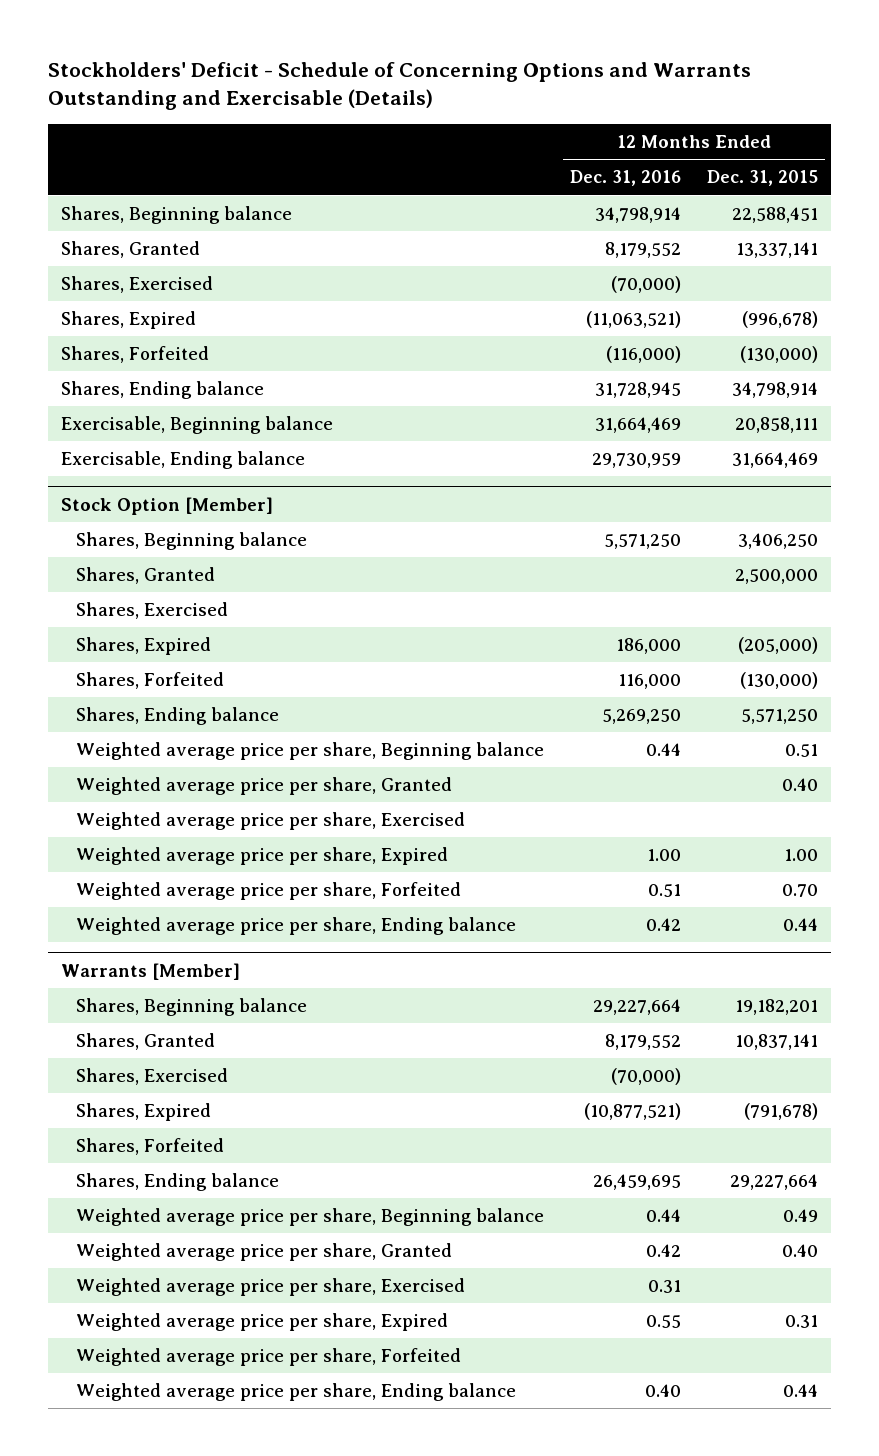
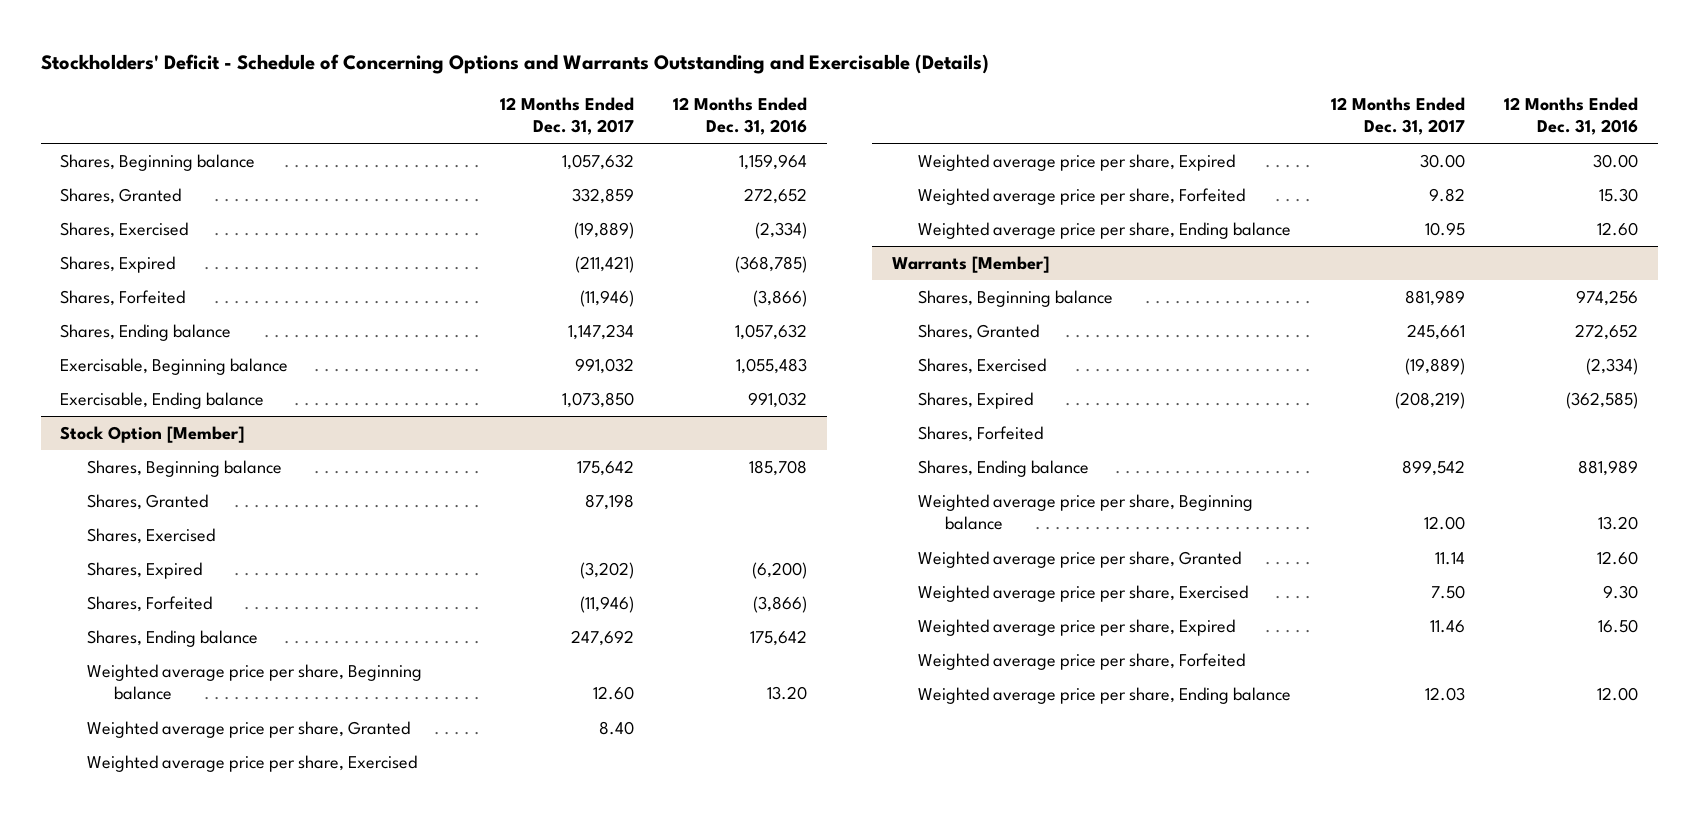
[707,170,819,187] Dec. 31, 2015 -> none
none -> [499,96,634,135] 12 Months Ended Dec. 31, 2017
[594,207,681,224] 34,798,914 -> [739,154,808,171] 1,159,964
[604,242,681,259] 8,179,552 -> [744,188,808,205] 272,652
[610,276,681,294] (70,000) -> [755,222,808,240] (2,334)
[585,311,681,329] (11,063,521) -> [735,256,808,274] (368,785)
[605,346,681,364] (116,000) -> [753,290,808,308] (3,866)
[594,382,681,399] 31,728,945 -> [735,324,808,341] 1,057,632
[594,417,681,434] 31,664,469 -> [736,358,808,375] 1,055,483
[591,453,681,469] 29,730,959 -> [748,392,808,409] 991,032
[603,534,681,550] 5,571,250 -> [749,460,808,477] 185,708
[615,638,681,655] 186,000 -> [752,562,808,580] (6,200)
[617,674,681,690] 116,000 -> [753,596,808,614] (3,866)
[601,709,681,725] 5,269,250 -> [750,630,808,647] 175,642
[645,743,681,757] 0.44 -> [767,686,808,701] 13.20
[646,849,681,862] 1.00 -> [1593,154,1639,169] 30.00
[647,884,681,898] 0.51 -> [1599,188,1639,203] 15.30
[645,918,681,932] 0.42 -> [1597,222,1639,237] 12.60
[592,999,681,1016] 29,227,664 -> [1576,290,1639,307] 974,256
[604,1034,681,1051] 8,179,552 -> [1575,324,1639,341] 272,652
[610,1068,681,1086] (70,000) -> [1586,358,1639,376] (2,334)
[583,1103,681,1121] (10,877,521) -> [1566,392,1639,410] (362,585)
[592,1174,681,1191] 26,459,695 -> [1578,460,1639,477] 881,989
[645,1209,681,1223] 0.44 -> [1598,516,1639,531] 13.20
[645,1244,681,1258] 0.42 -> [1597,551,1639,566] 12.60
[647,1280,681,1294] 0.31 -> [1603,585,1639,600] 9.30
[645,1315,681,1329] 0.55 -> [1598,619,1639,634] 16.50
[644,1384,681,1398] 0.40 -> [1597,687,1639,702] 12.00

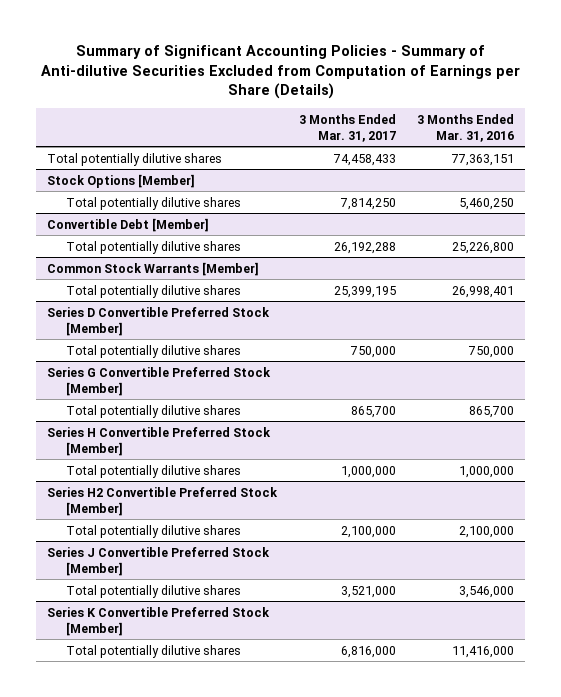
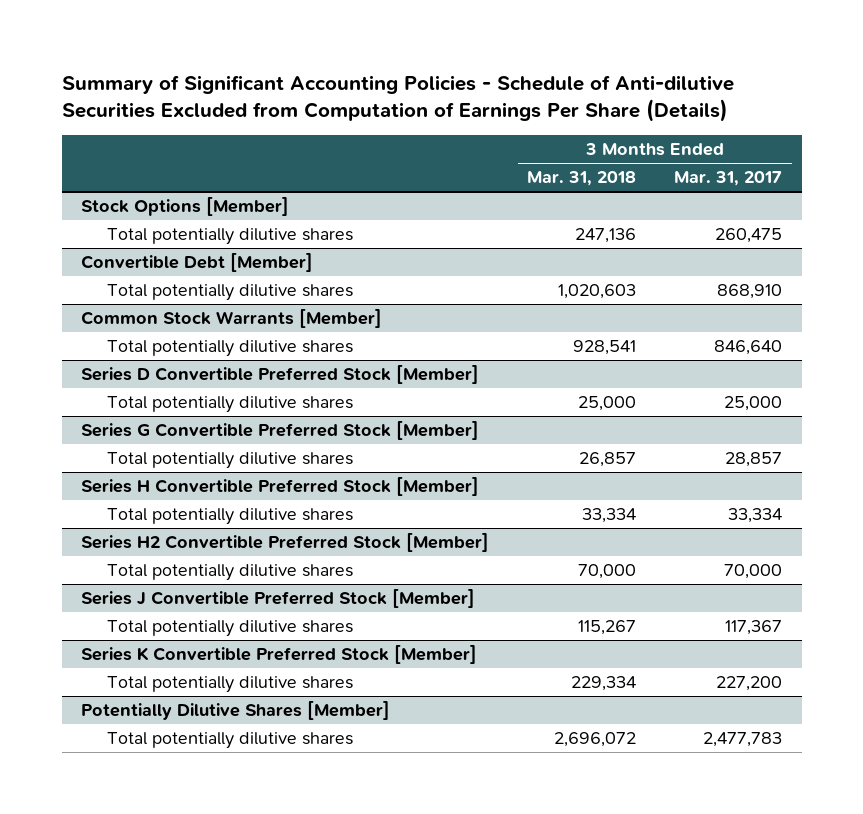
[40,44,520,100] Summary of Significant Accounting Policies - Summary of Anti-dilutive Securities Excluded from Computation of Earnings per Share (Details) -> [61,74,734,123] Summary of Significant Accounting Policies - Schedule of Anti-dilutive Securities Excluded from Computation of Earnings Per Share (Details)
[417,113,515,142] 3 Months Ended Mar. 31, 2016 -> none
none -> [527,171,637,187] Mar. 31, 2018
[47,152,223,166] Total potentially dilutive shares -> none
[339,197,396,210] 7,814,250 -> [715,228,783,244] 260,475
[333,241,396,254] 26,192,288 -> [717,284,783,300] 868,910
[333,285,396,298] 25,399,195 -> [714,340,783,356] 846,640
[349,345,396,358] 750,000 -> [724,396,783,412] 25,000
[350,405,396,418] 865,700 -> [725,452,783,468] 28,857
[340,465,396,478] 1,000,000 -> [728,508,783,524] 33,334
[340,525,396,538] 2,100,000 -> [724,564,783,580] 70,000
[340,585,396,598] 3,521,000 -> [725,620,783,636] 117,367
[340,645,396,658] 6,816,000 -> [716,676,783,692] 227,200
none -> [81,701,391,721] Potentially Dilutive Shares [Member]
none -> [106,732,353,750] Total potentially dilutive shares

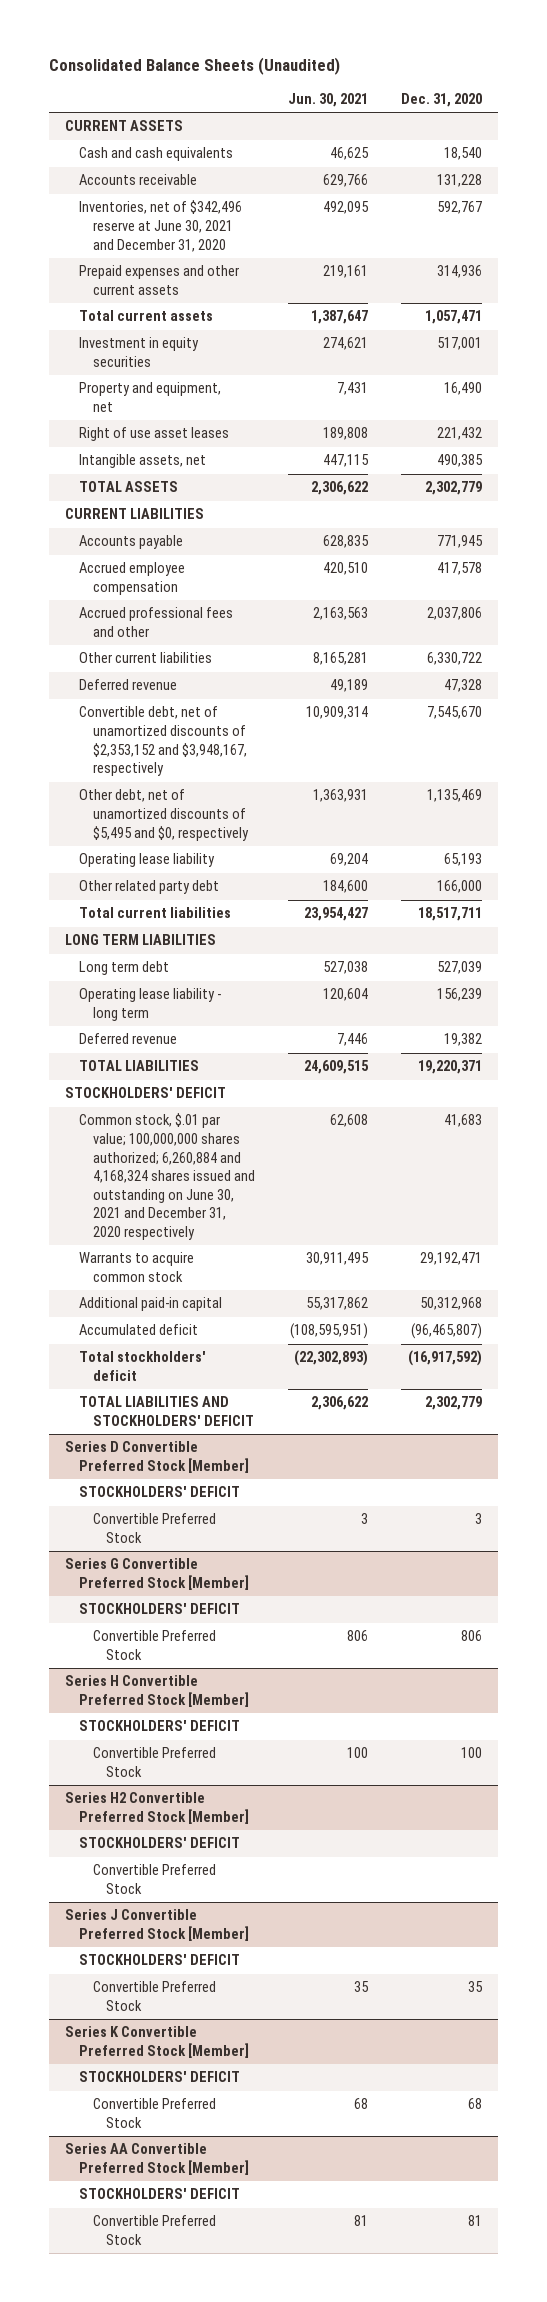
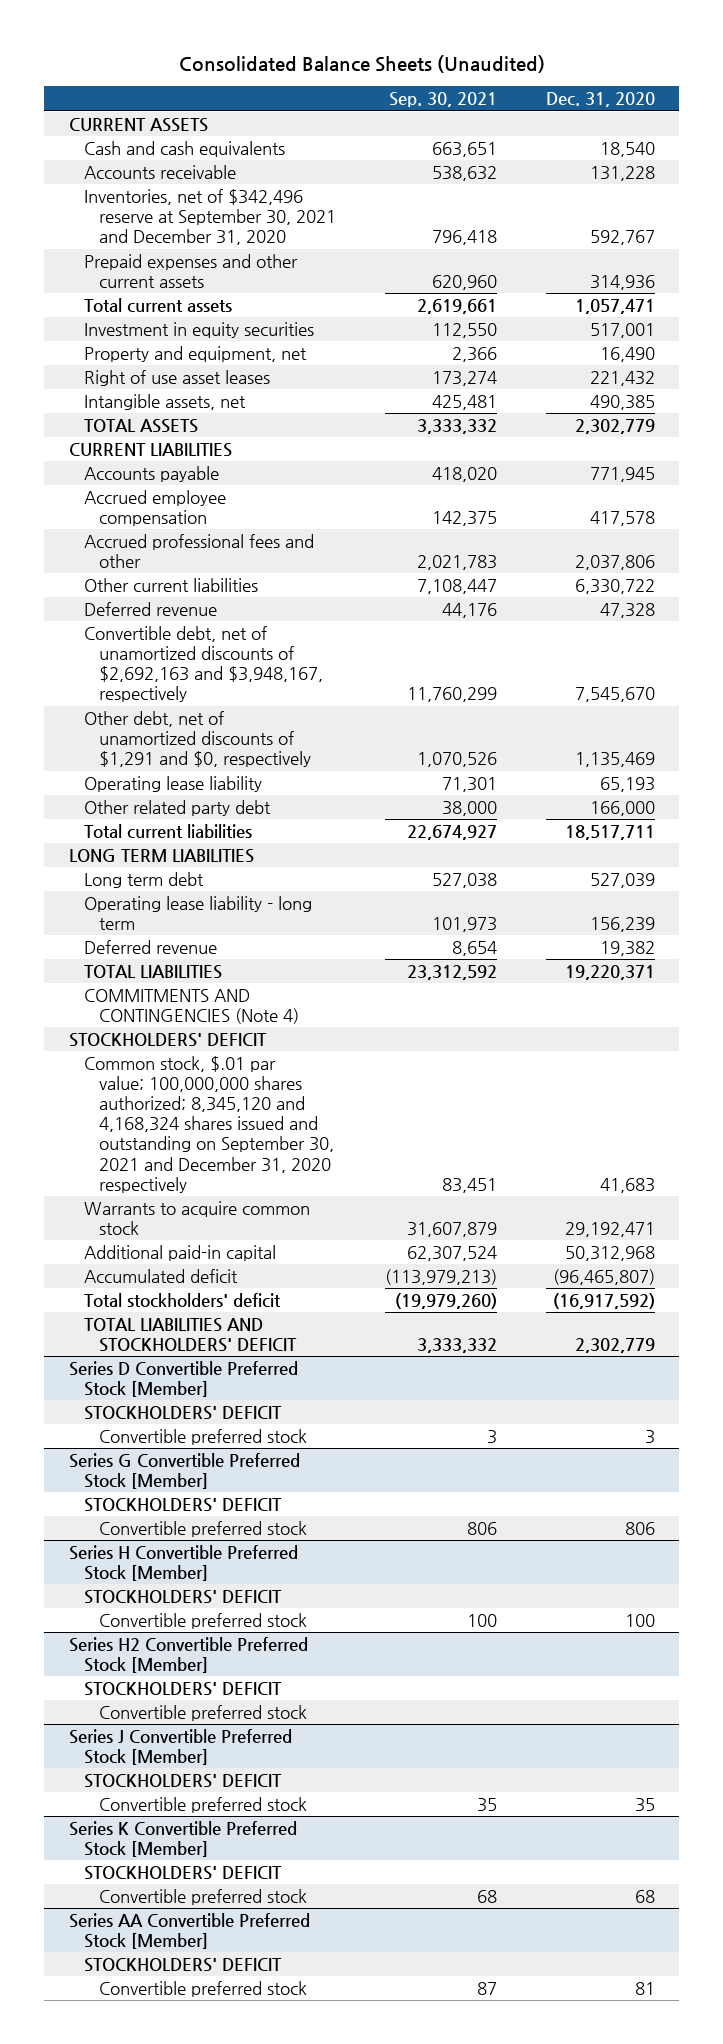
[287,92,368,107] Jun. 30, 2021 -> none
none -> [388,92,497,108] Sep. 30, 2021
[79,200,243,252] Inventories, net of $342,496 reserve at June 30, 2021 and December 31, 2020 -> [83,188,337,246] Inventories, net of $342,496 reserve at September 30, 2021 and December 31, 2020
[79,706,247,777] Convertible debt, net of unamortized discounts of $2,353,152 and $3,948,167, respectively -> [83,625,324,703] Convertible debt, net of unamortized discounts of $2,692,163 and $3,948,167, respectively
[79,789,249,841] Other debt, net of unamortized discounts of $5,495 and $0, respectively -> [83,710,312,768] Other debt, net of unamortized discounts of $1,291 and $0, respectively
none -> [83,988,300,1025] COMMITMENTS AND CONTINGENCIES (Note 4)
[79,1113,255,1241] Common stock, $.01 par value; 100,000,000 shares authorized; 6,260,884 and 4,168,324 shares issued and outstanding on June 30, 2021 and December 31, 2020 respectively -> [83,1055,335,1193] Common stock, $.01 par value; 100,000,000 shares authorized; 8,345,120 and 4,168,324 shares issued and outstanding on September 30, 2021 and December 31, 2020 respectively
[92,1513,216,1544] Convertible Preferred Stock -> [99,1428,308,1445] Convertible preferred stock
[92,1630,216,1661] Convertible Preferred Stock -> [99,1520,308,1537] Convertible preferred stock
[92,1747,216,1778] Convertible Preferred Stock -> [99,1612,308,1629] Convertible preferred stock
[92,1864,216,1895] Convertible Preferred Stock -> [99,1704,308,1721] Convertible preferred stock
[92,1981,216,2012] Convertible Preferred Stock -> [99,1796,308,1813] Convertible preferred stock
[92,2098,216,2129] Convertible Preferred Stock -> [99,1888,308,1905] Convertible preferred stock
[92,2215,216,2246] Convertible Preferred Stock -> [99,1980,308,1997] Convertible preferred stock

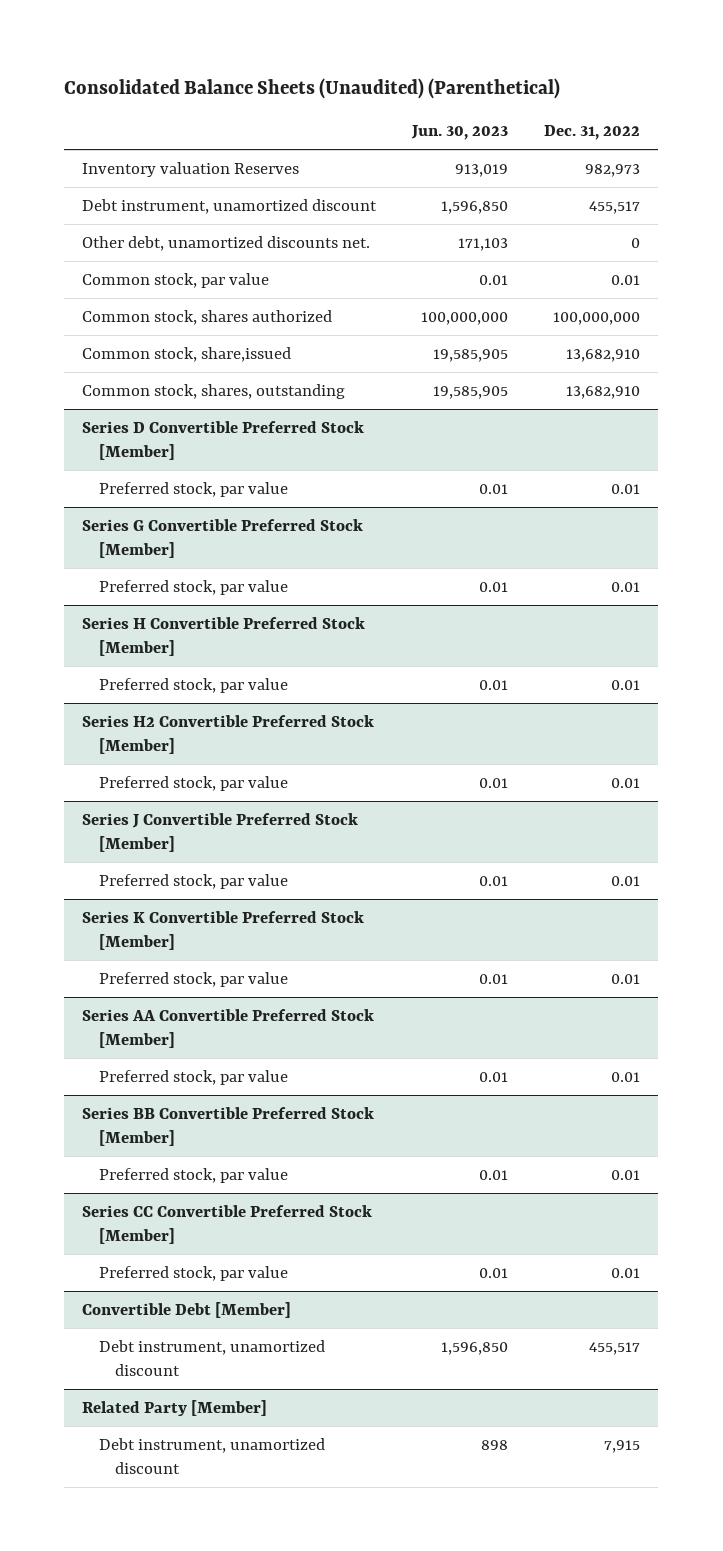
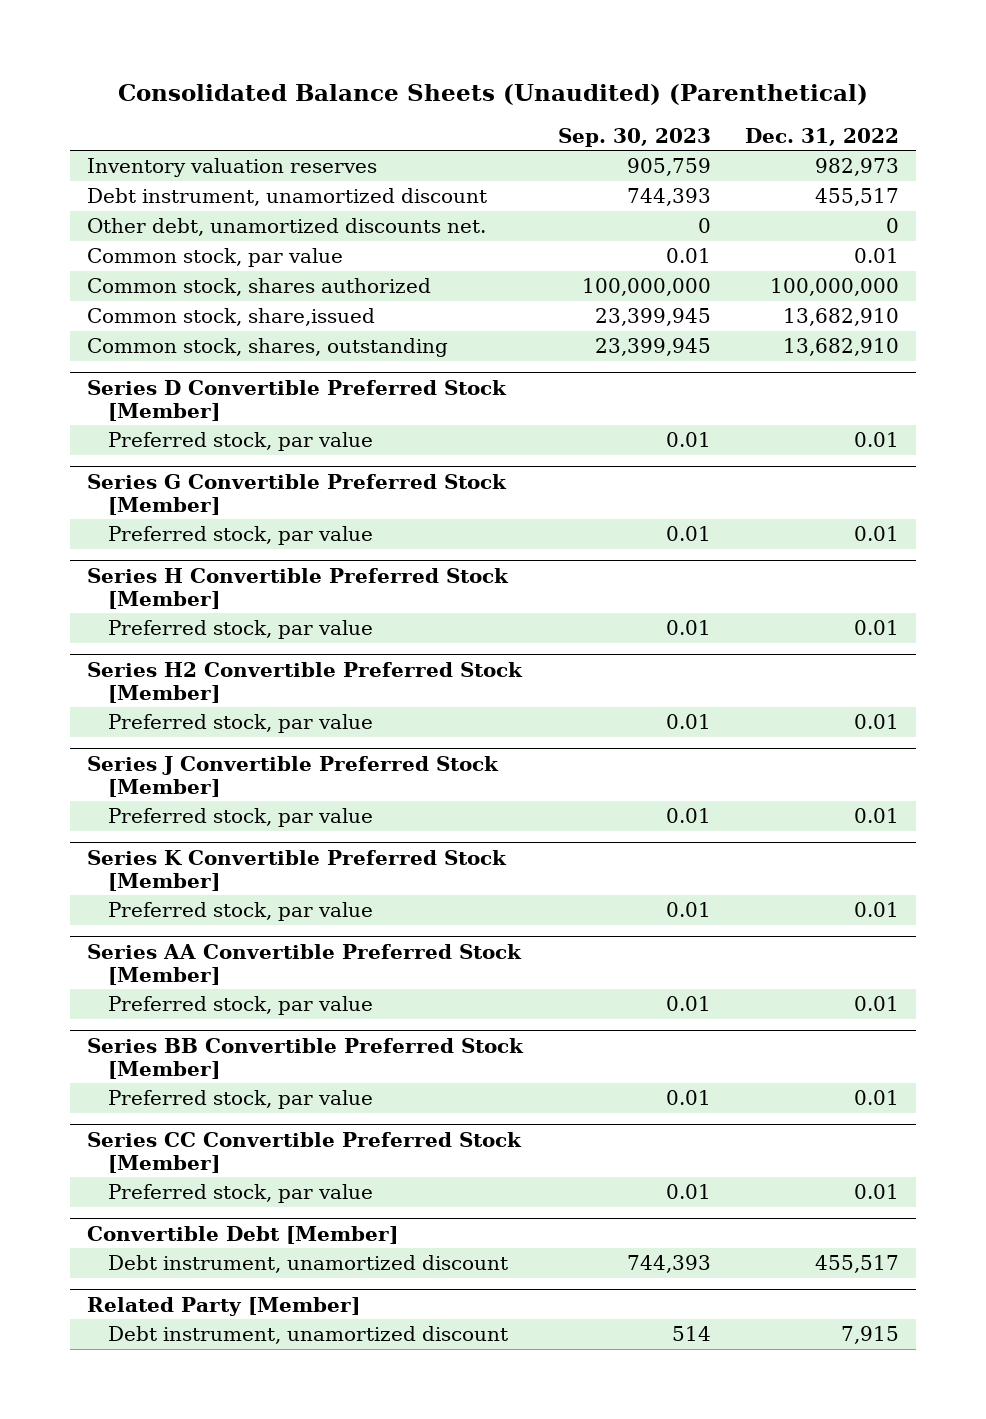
[411,125,509,141] Jun. 30, 2023 -> none
none -> [557,127,711,147] Sep. 30, 2023
[82,161,300,177] Inventory valuation Reserves -> [86,158,377,178] Inventory valuation reserves

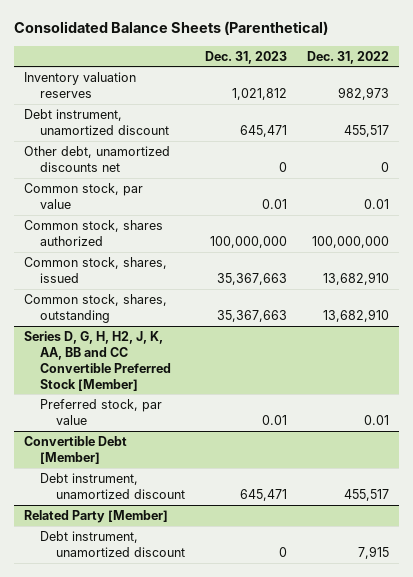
[118,83,869,105] Consolidated Balance Sheets (Unaudited) (Parenthetical) -> [13,21,328,36] Consolidated Balance Sheets (Parenthetical)
[557,127,711,147] Sep. 30, 2023 -> none
none -> [205,50,288,64] Dec. 31, 2023
[86,218,486,237] Other debt, unamortized discounts net. -> [23,145,170,172] Other debt, unamortized discounts net
[86,308,375,327] Common stock, share,issued -> [23,256,167,283] Common stock, shares, issued
[86,379,507,421] Series D Convertible Preferred Stock [Member] -> none
[108,432,374,452] Preferred stock, par value -> none
[86,473,507,515] Series G Convertible Preferred Stock [Member] -> none
[108,526,374,546] Preferred stock, par value -> none
[86,567,509,609] Series H Convertible Preferred Stock [Member] -> none
[108,620,374,640] Preferred stock, par value -> none
[86,661,523,703] Series H2 Convertible Preferred Stock [Member] -> none
[108,714,374,734] Preferred stock, par value -> none
[86,755,499,797] Series J Convertible Preferred Stock [Member] -> none
[108,808,374,828] Preferred stock, par value -> none
[86,849,507,891] Series K Convertible Preferred Stock [Member] -> none
[108,902,374,922] Preferred stock, par value -> none
[86,943,522,985] Series AA Convertible Preferred Stock [Member] -> none
[108,996,374,1016] Preferred stock, par value -> none
[86,1037,524,1079] Series BB Convertible Preferred Stock [Member] -> none
[108,1090,374,1110] Preferred stock, par value -> none
[86,1131,522,1173] Series CC Convertible Preferred Stock [Member] -> none
none -> [23,330,171,391] Series D, G, H, H2, J, K, AA, BB and CC Convertible Preferred Stock [Member]

